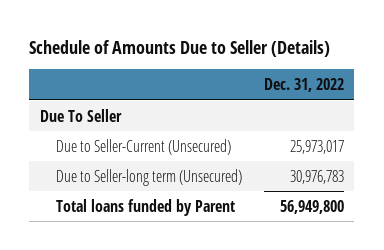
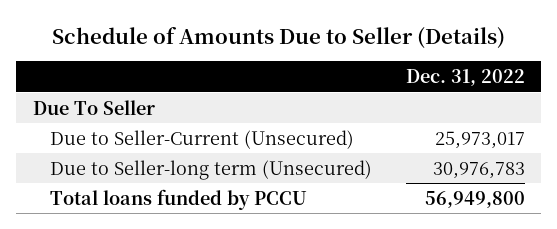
[55,198,235,216] Total loans funded by Parent -> [49,188,307,210] Total loans funded by PCCU

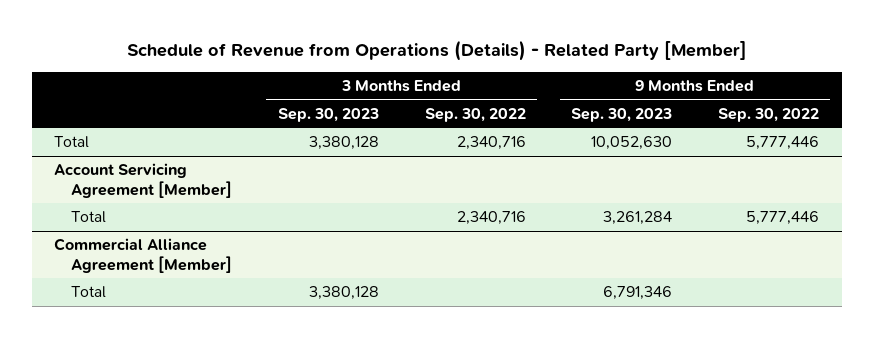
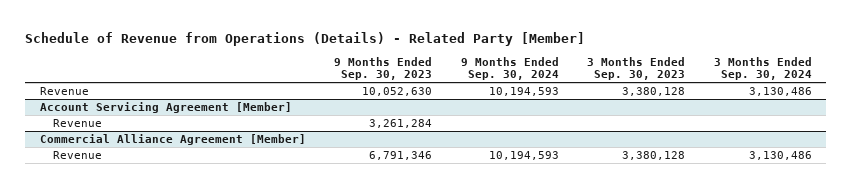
[424,107,526,122] Sep. 30, 2022 -> none
[718,107,820,122] Sep. 30, 2022 -> none
none -> [460,56,559,81] 9 Months Ended Sep. 30, 2024
none -> [713,56,812,81] 3 Months Ended Sep. 30, 2024
[54,136,90,149] Total -> [39,87,89,96] Revenue
[71,211,107,224] Total -> [52,119,102,128] Revenue
[71,286,107,299] Total -> [52,151,102,160] Revenue

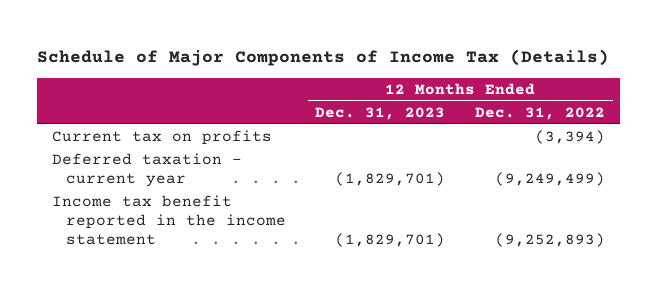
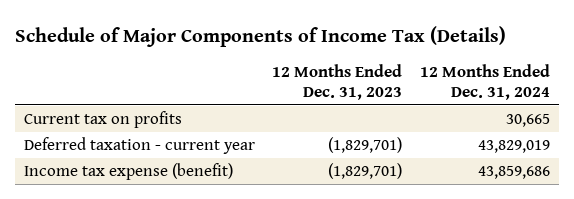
[475,106,606,120] Dec. 31, 2022 -> none
none -> [419,63,550,101] 12 Months Ended Dec. 31, 2024
[52,195,286,246] Income tax benefit reported in the income statement -> [23,163,233,181] Income tax expense (benefit)

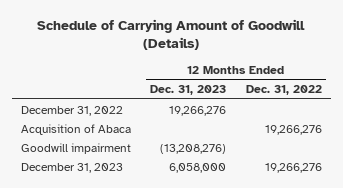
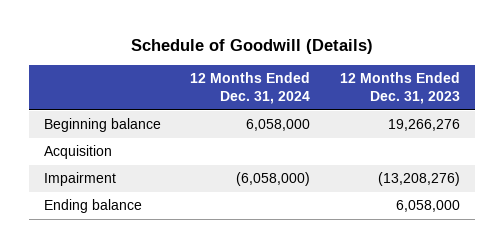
[37,18,306,51] Schedule of Carrying Amount of Goodwill (Details) -> [130,38,373,54] Schedule of Goodwill (Details)
[245,85,322,96] Dec. 31, 2022 -> none
none -> [190,71,311,105] 12 Months Ended Dec. 31, 2024
[21,105,124,116] December 31, 2022 -> [43,118,161,133] Beginning balance
[21,123,132,135] Acquisition of Abaca -> [43,145,112,160] Acquisition
[21,142,132,154] Goodwill impairment -> [43,172,116,187] Impairment
[21,162,124,173] December 31, 2023 -> [43,199,142,214] Ending balance

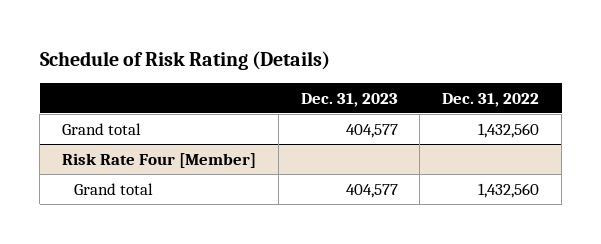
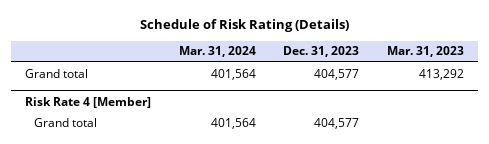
[442,92,540,107] Dec. 31, 2022 -> none
none -> [178,46,256,58] Mar. 31, 2024
none -> [387,46,465,58] Mar. 31, 2023
[61,152,256,168] Risk Rate Four [Member] -> [25,96,152,108] Risk Rate 4 [Member]

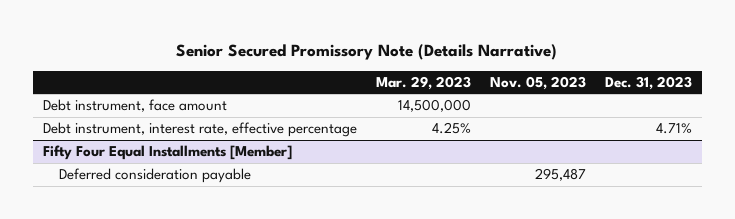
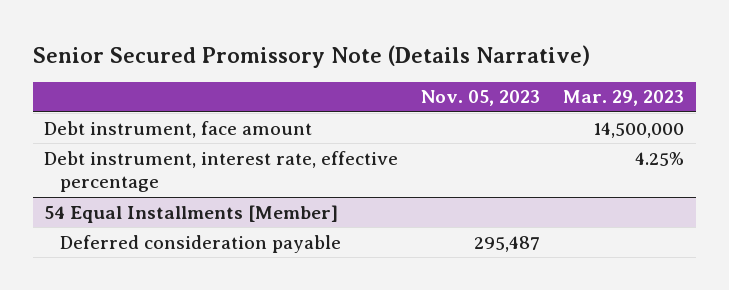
[605,75,693,90] Dec. 31, 2023 -> none
[42,145,292,161] Fifty Four Equal Installments [Member] -> [44,204,339,223] 54 Equal Installments [Member]

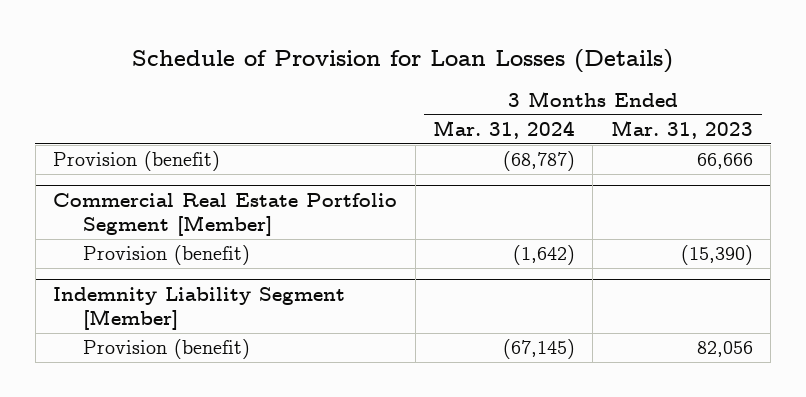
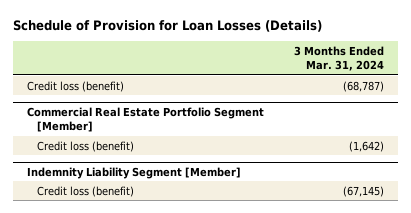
[610,119,753,139] Mar. 31, 2023 -> none
[53,151,221,172] Provision (benefit) -> [27,80,125,92] Credit loss (benefit)
[82,245,250,266] Provision (benefit) -> [36,140,134,152] Credit loss (benefit)
[82,339,250,360] Provision (benefit) -> [36,185,134,197] Credit loss (benefit)

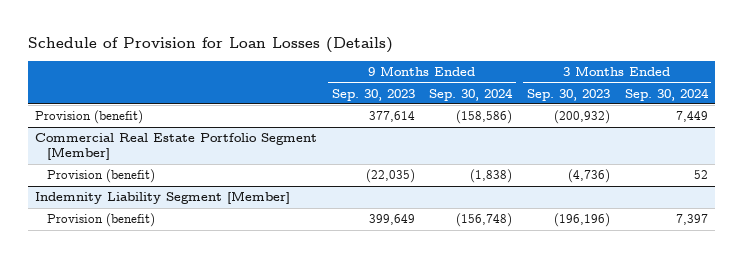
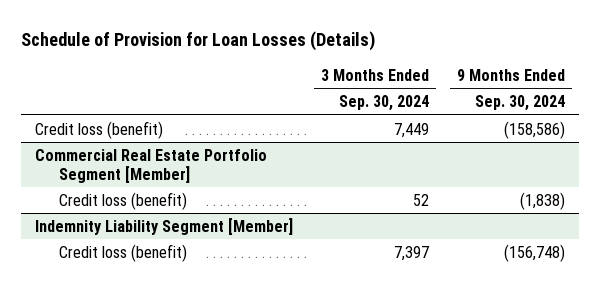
[331,88,415,101] Sep. 30, 2023 -> none
[527,88,611,101] Sep. 30, 2023 -> none
[35,110,144,125] Provision (benefit) -> [35,120,164,139] Credit loss (benefit)
[47,169,156,184] Provision (benefit) -> [59,191,188,210] Credit loss (benefit)
[47,213,156,228] Provision (benefit) -> [59,243,188,262] Credit loss (benefit)

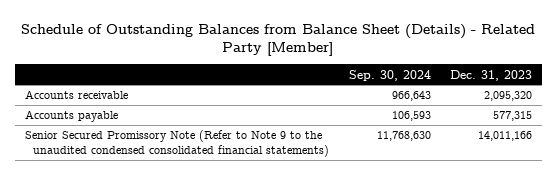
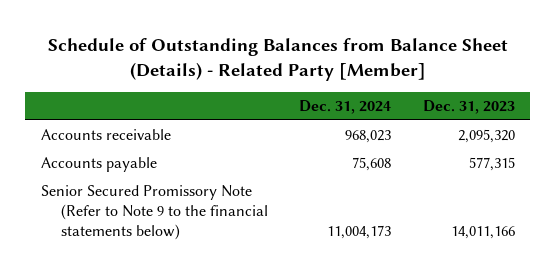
[348,69,431,81] Sep. 30, 2024 -> none
none -> [299,100,392,115] Dec. 31, 2024
[24,130,330,158] Senior Secured Promissory Note (Refer to Note 9 to the unaudited condensed consolidated financial statements) -> [41,185,268,240] Senior Secured Promissory Note (Refer to Note 9 to the financial statements below)

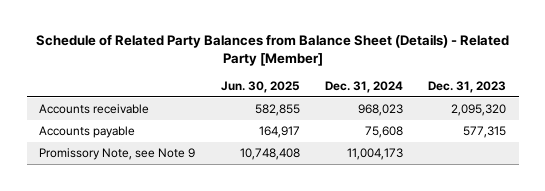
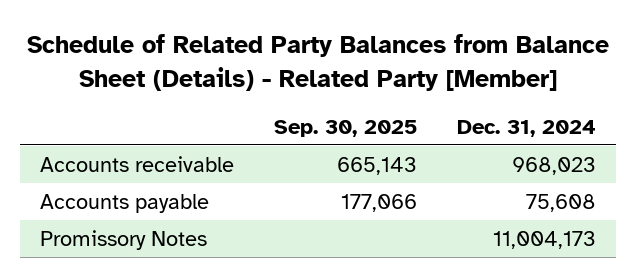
[220,81,300,94] Jun. 30, 2025 -> none
[427,81,506,94] Dec. 31, 2023 -> none
none -> [274,119,418,137] Sep. 30, 2025
[39,148,196,161] Promissory Note, see Note 9 -> [39,229,207,250] Promissory Notes

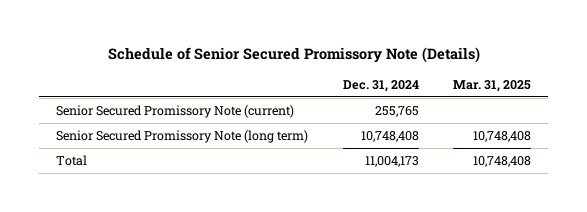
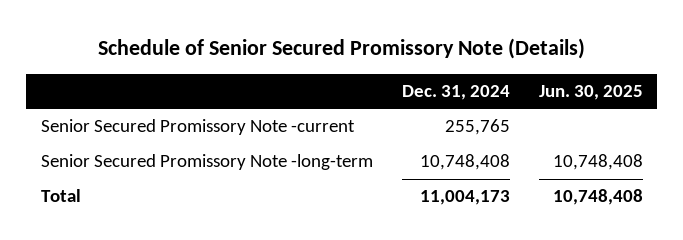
[453,79,532,92] Mar. 31, 2025 -> none
none -> [538,85,643,101] Jun. 30, 2025
[56,105,295,119] Senior Secured Promissory Note (current) -> [40,119,355,136] Senior Secured Promissory Note -current
[56,130,309,144] Senior Secured Promissory Note (long term) -> [40,154,373,171] Senior Secured Promissory Note -long-term

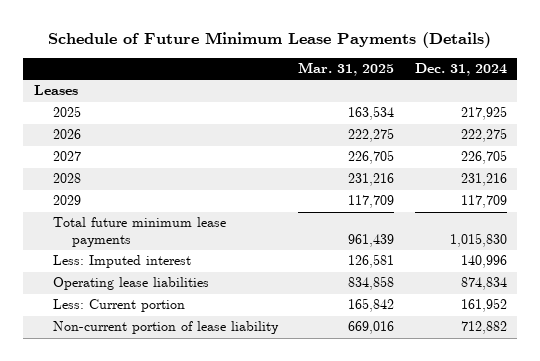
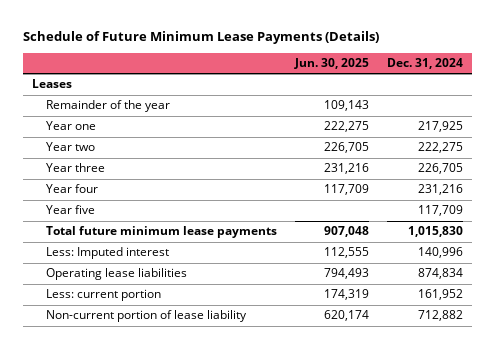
[298,62,395,77] Mar. 31, 2025 -> none
none -> [293,57,369,69] Jun. 30, 2025
none -> [45,100,170,113] Remainder of the year
[52,106,81,118] 2025 -> [45,121,96,131] Year one
[52,129,81,140] 2026 -> [45,142,95,152] Year two
[52,151,81,162] 2027 -> [45,163,105,173] Year three
[52,173,81,184] 2028 -> [45,184,98,194] Year four
[52,195,81,206] 2029 -> [45,205,95,215] Year five
[52,299,185,313] Less: Current portion -> [45,289,161,302] Less: current portion

